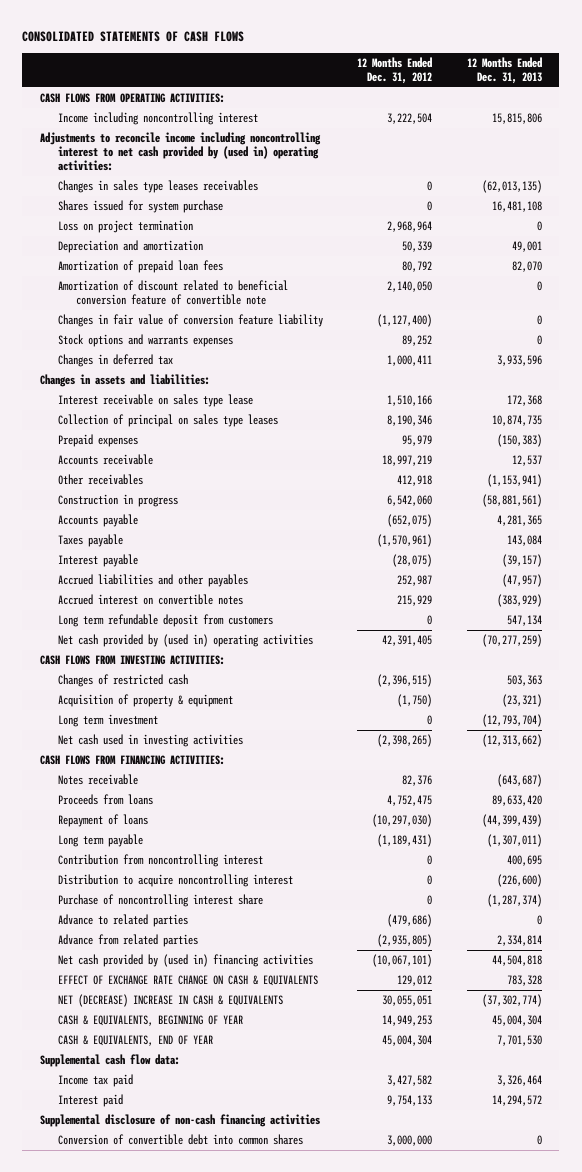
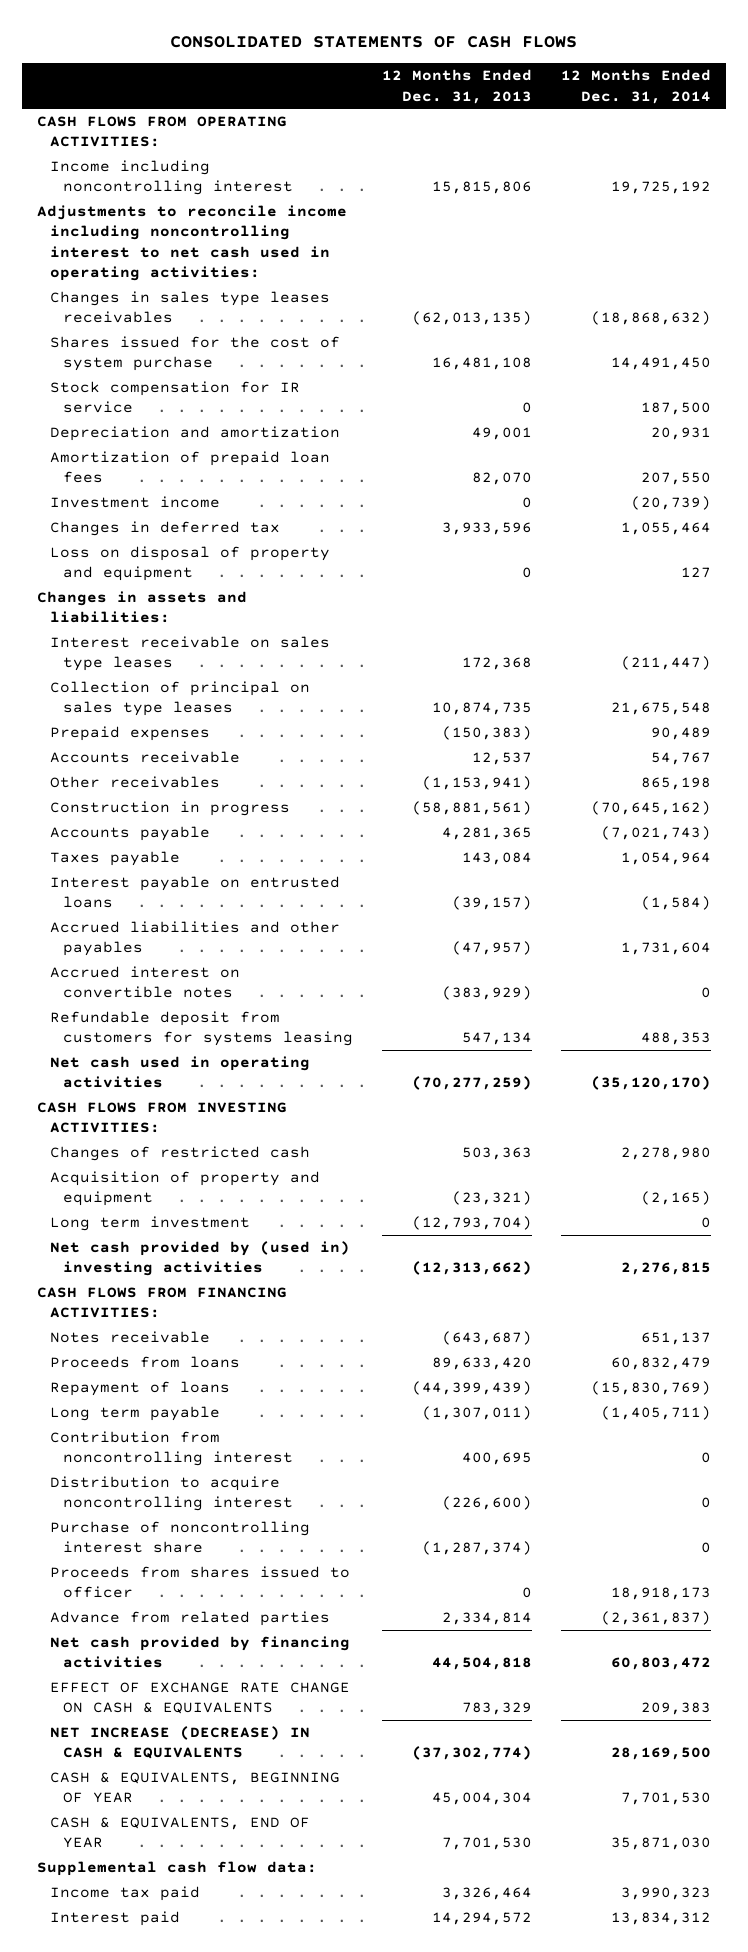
[357,57,433,85] 12 Months Ended Dec. 31, 2012 -> none
none -> [560,69,711,104] 12 Months Ended Dec. 31, 2014
[39,132,321,172] Adjustments to reconcile income including noncontrolling interest to net cash provided by (used in) operating activities: -> [36,205,347,281] Adjustments to reconcile income including noncontrolling interest to net cash used in operating activities:
[57,220,193,234] Loss on project termination -> none
[57,200,223,214] Shares issued for system purchase -> [49,336,340,372] Shares issued for the cost of system purchase
none -> [49,381,300,414] Stock compensation for IR service
[57,280,288,306] Amortization of discount related to beneficial conversion feature of convertible note -> none
[57,314,323,328] Changes in fair value of conversion feature liability -> none
[57,334,233,348] Stock options and warrants expenses -> none
none -> [49,496,220,509] Investment income
none -> [49,546,330,582] Loss on disposal of property and equipment
[57,394,253,408] Interest receivable on sales type lease -> [49,636,330,672] Interest receivable on sales type leases
[57,554,138,568] Interest payable -> [49,876,340,909] Interest payable on entrusted loans
[57,614,273,628] Long term refundable deposit from customers -> [49,1011,353,1047] Refundable deposit from customers for systems leasing
[57,634,313,648] Net cash provided by (used in) operating activities -> [49,1056,310,1089] Net cash used in operating activities
[57,694,233,708] Acquisition of property & equipment -> [49,1171,320,1207] Acquisition of property and equipment
[57,734,243,748] Net cash used in investing activities -> [49,1241,350,1277] Net cash provided by (used in) investing activities
[57,914,188,928] Advance to related parties -> none
none -> [49,1566,350,1599] Proceeds from shares issued to officer
[57,954,313,968] Net cash provided by (used in) financing activities -> [49,1636,350,1669] Net cash provided by financing activities
[506,975,542,987] 783,328 -> [461,1702,532,1716] 783,329
[57,994,283,1008] NET (DECREASE) INCREASE IN CASH & EQUIVALENTS -> [49,1726,310,1760] NET INCREASE (DECREASE) IN CASH & EQUIVALENTS
[39,1114,320,1128] Supplemental disclosure of non-cash financing activities -> none
[57,1134,303,1146] Conversion of convertible debt into common shares -> none

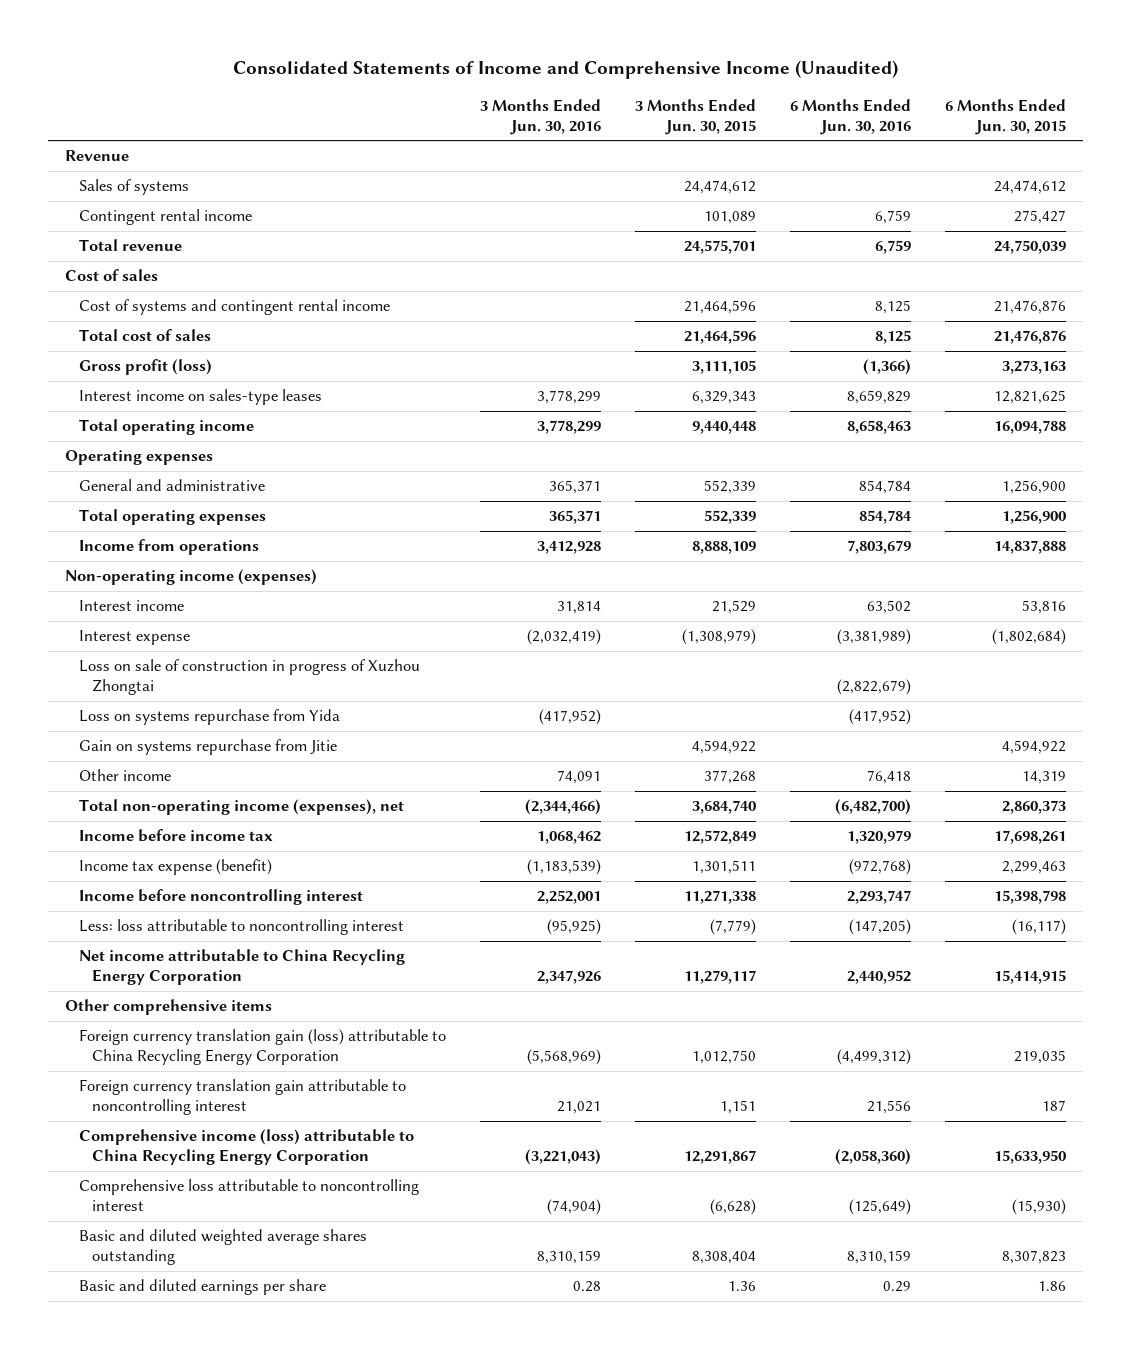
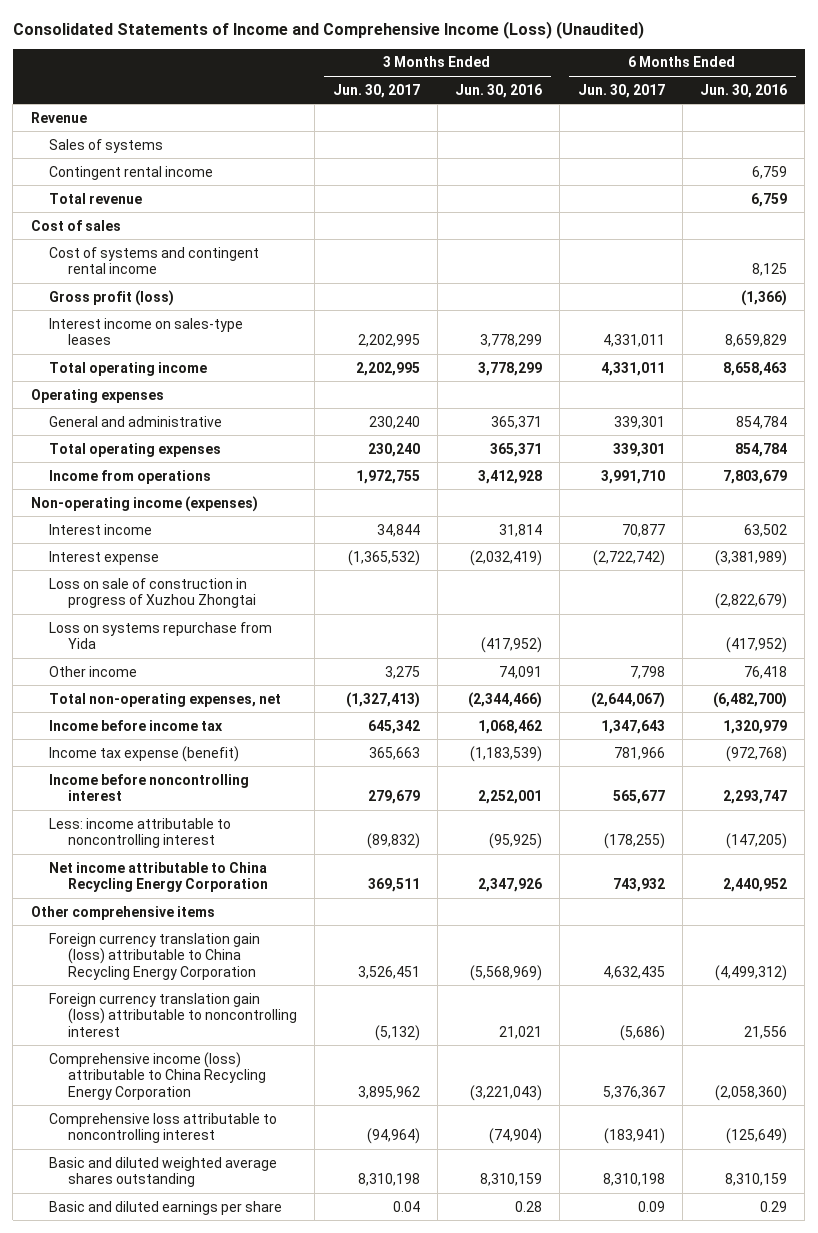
[232,60,898,80] Consolidated Statements of Income and Comprehensive Income (Unaudited) -> [12,20,644,39] Consolidated Statements of Income and Comprehensive Income (Loss) (Unaudited)
[634,99,756,135] 3 Months Ended Jun. 30, 2015 -> none
[944,99,1066,135] 6 Months Ended Jun. 30, 2015 -> none
none -> [332,83,420,98] Jun. 30, 2017
none -> [577,83,665,98] Jun. 30, 2017
[78,329,211,342] Total cost of sales -> none
[78,739,337,756] Gain on systems repurchase from Jitie -> none
[78,799,404,816] Total non-operating income (expenses), net -> [49,692,282,707] Total non-operating expenses, net
[78,919,404,936] Less: loss attributable to noncontrolling interest -> [49,817,232,849] Less: income attributable to noncontrolling interest
[78,1079,406,1116] Foreign currency translation gain attributable to noncontrolling interest -> [49,992,298,1037] Foreign currency translation gain (loss) attributable to noncontrolling interest

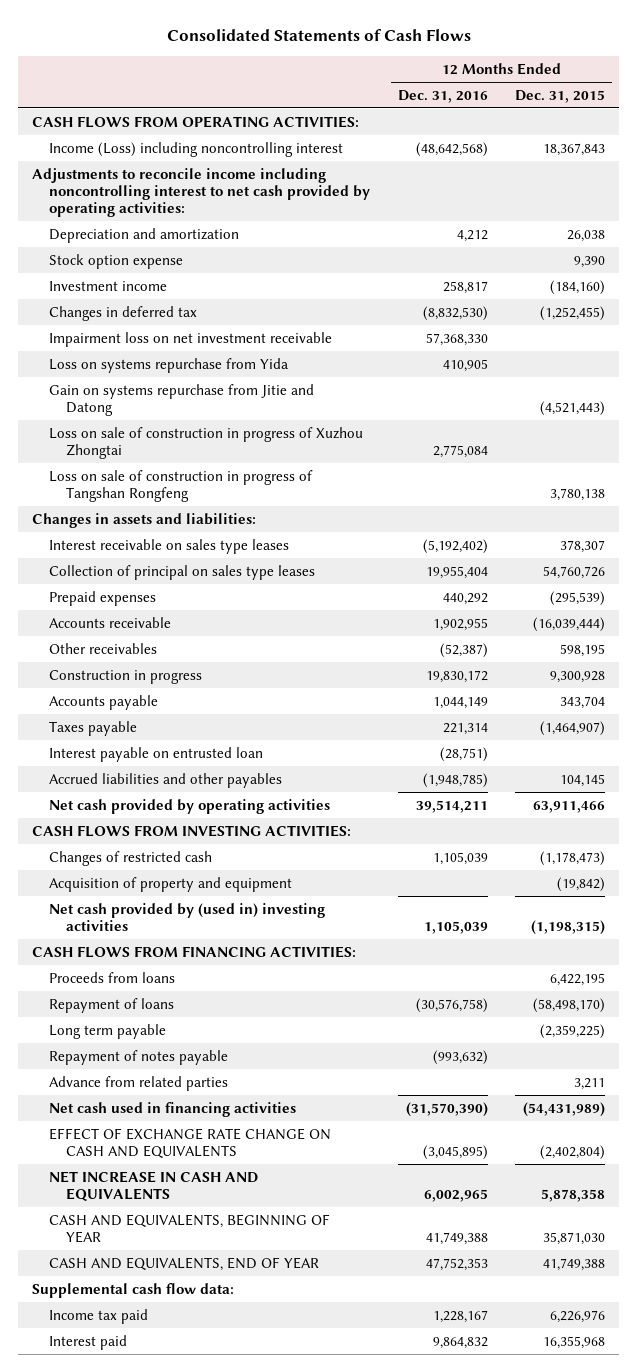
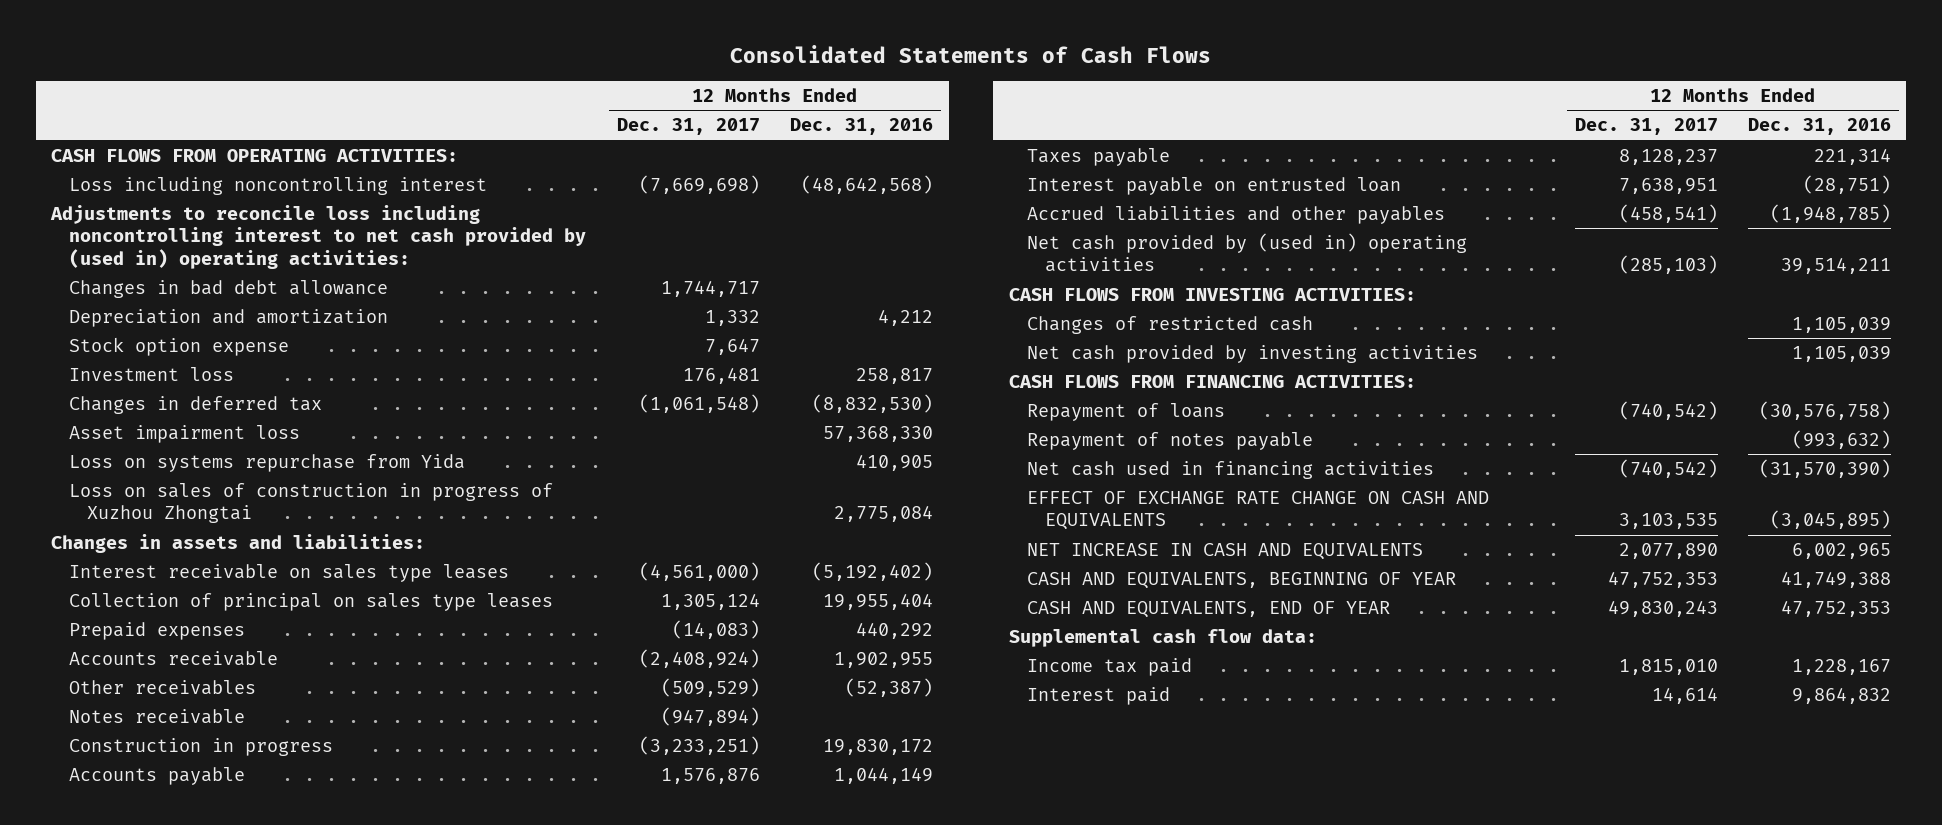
[515,89,606,103] Dec. 31, 2015 -> none
none -> [616,118,760,136] Dec. 31, 2017
[49,141,344,157] Income (Loss) including noncontrolling interest -> [69,176,488,195] Loss including noncontrolling interest
[32,167,371,218] Adjustments to reconcile income including noncontrolling interest to net cash provided by operating activities: -> [49,204,587,269] Adjustments to reconcile loss including noncontrolling interest to net cash provided by (used in) operating activities:
none -> [69,279,389,298] Changes in bad debt allowance
[49,280,168,291] Investment income -> [69,366,235,381] Investment loss
[49,331,333,347] Impairment loss on net investment receivable -> [69,424,301,443] Asset impairment loss
[49,383,315,416] Gain on systems repurchase from Jitie and Datong -> none
[49,469,314,502] Loss on sale of construction in progress of Tangshan Rongfeng -> none
[49,426,364,459] Loss on sale of construction in progress of Xuzhou Zhongtai -> [69,482,554,524] Loss on sales of construction in progress of Xuzhou Zhongtai
none -> [69,708,246,724] Notes receivable
[49,798,331,814] Net cash provided by operating activities -> [1027,232,1468,273] Net cash provided by (used in) operating activities
[49,876,293,892] Acquisition of property and equipment -> none
[49,902,326,931] Net cash provided by (used in) investing activities -> [1027,344,1479,363] Net cash provided by investing activities
[49,971,176,983] Proceeds from loans -> none
[49,1023,167,1039] Long term payable -> none
[49,1075,229,1091] Advance from related parties -> none

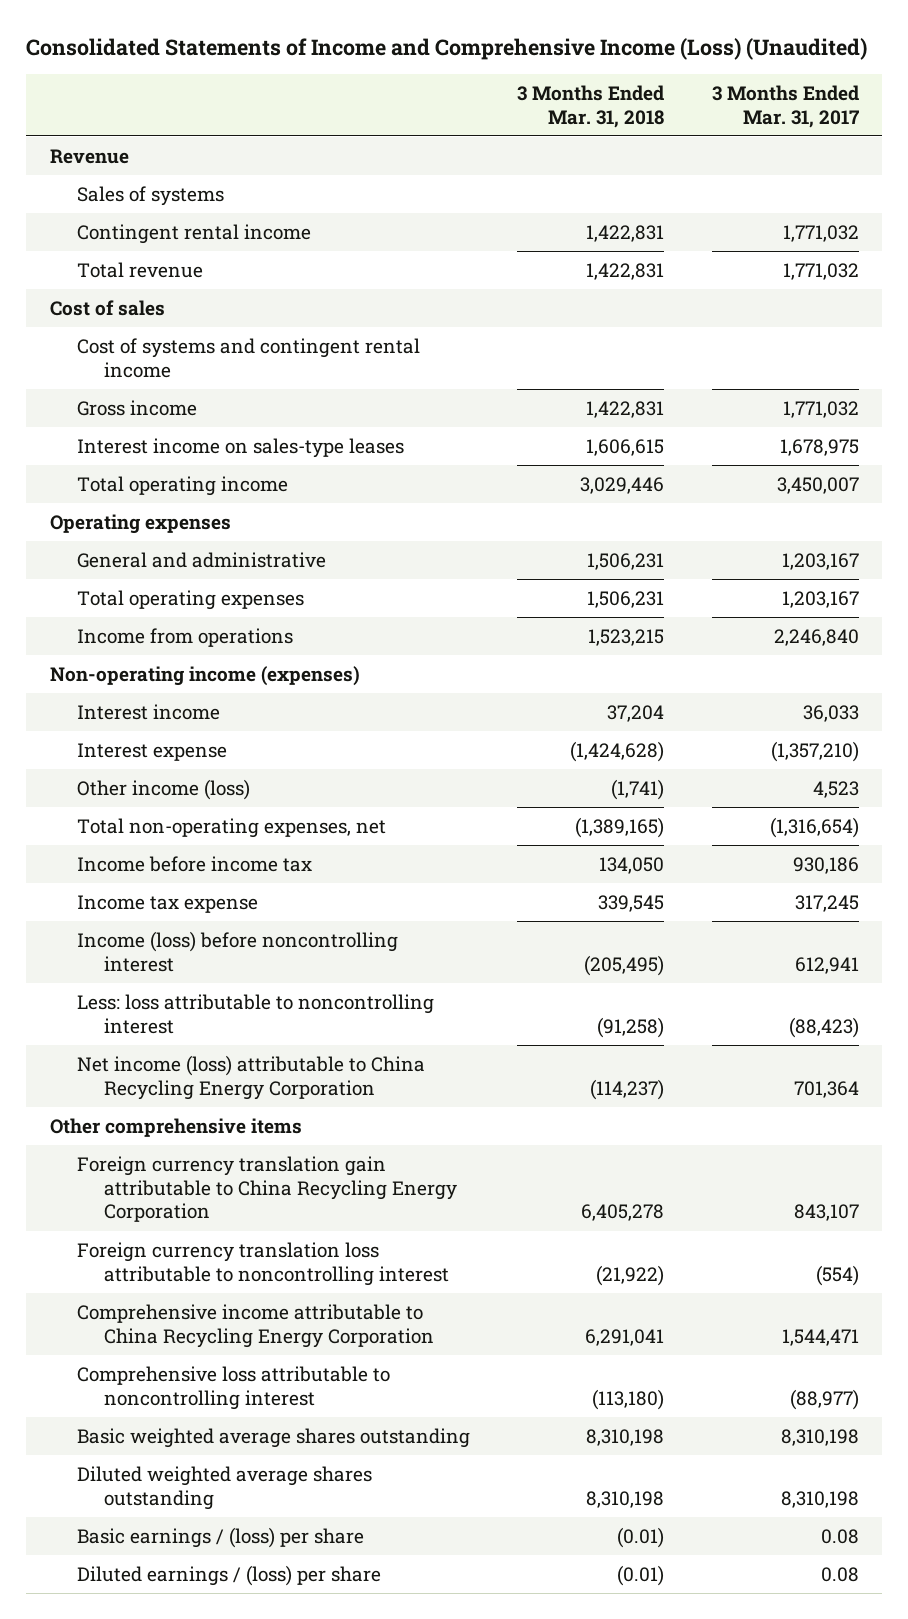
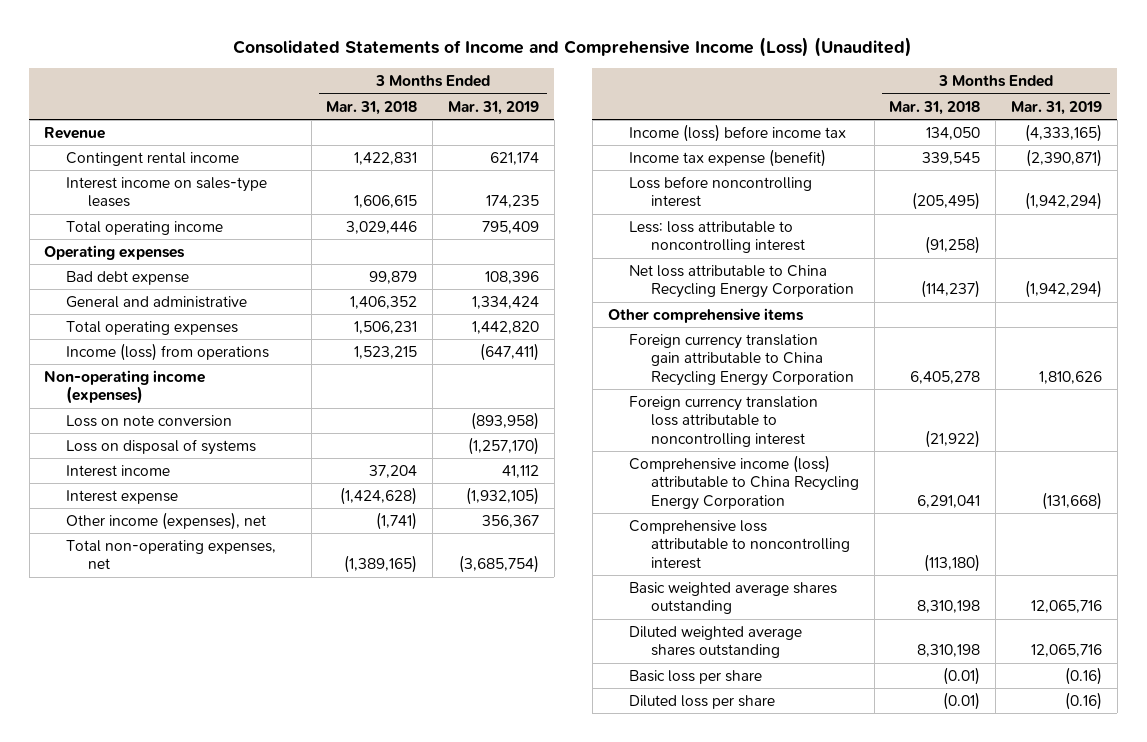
[711,84,859,128] 3 Months Ended Mar. 31, 2017 -> none
none -> [447,100,539,115] Mar. 31, 2019
[76,185,224,206] Sales of systems -> none
[76,261,203,278] Total revenue -> none
[49,299,165,316] Cost of sales -> none
[76,337,420,378] Cost of systems and contingent rental income -> none
[76,399,197,416] Gross income -> none
none -> [66,270,190,285] Bad debt expense
[587,552,665,570] 1,506,231 -> [350,295,418,309] 1,406,352
[76,627,293,647] Income from operations -> [66,342,270,361] Income (loss) from operations
none -> [66,414,233,427] Loss on note conversion
none -> [66,438,257,455] Loss on disposal of systems
[76,778,250,800] Other income (loss) -> [66,511,267,530] Other income (expenses), net
[76,855,312,872] Income before income tax -> [629,123,847,142] Income (loss) before income tax
[76,894,258,913] Income tax expense -> [629,148,827,167] Income tax expense (benefit)
[76,930,398,972] Income (loss) before noncontrolling interest -> [629,175,813,208] Loss before noncontrolling interest
[76,1054,425,1100] Net income (loss) attributable to China Recycling Energy Corporation -> [629,264,854,299] Net loss attributable to China Recycling Energy Corporation
[76,1303,435,1348] Comprehensive income attributable to China Recycling Energy Corporation -> [629,454,859,510] Comprehensive income (loss) attributable to China Recycling Energy Corporation
[76,1526,364,1548] Basic earnings / (loss) per share -> [629,669,763,684] Basic loss per share
[76,1564,381,1586] Diluted earnings / (loss) per share -> [629,694,776,709] Diluted loss per share

